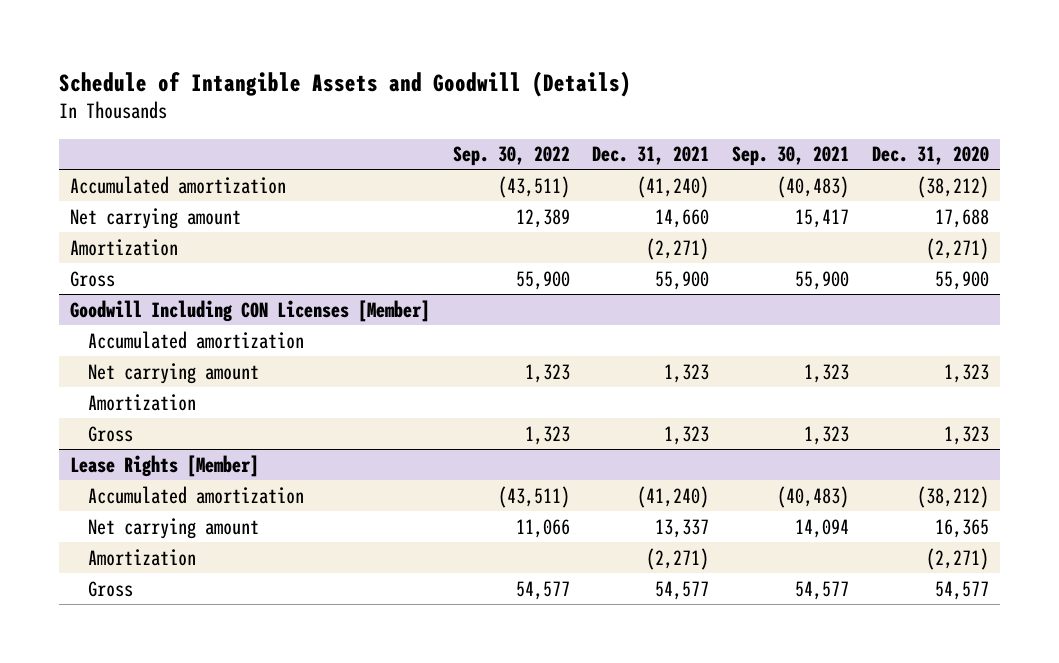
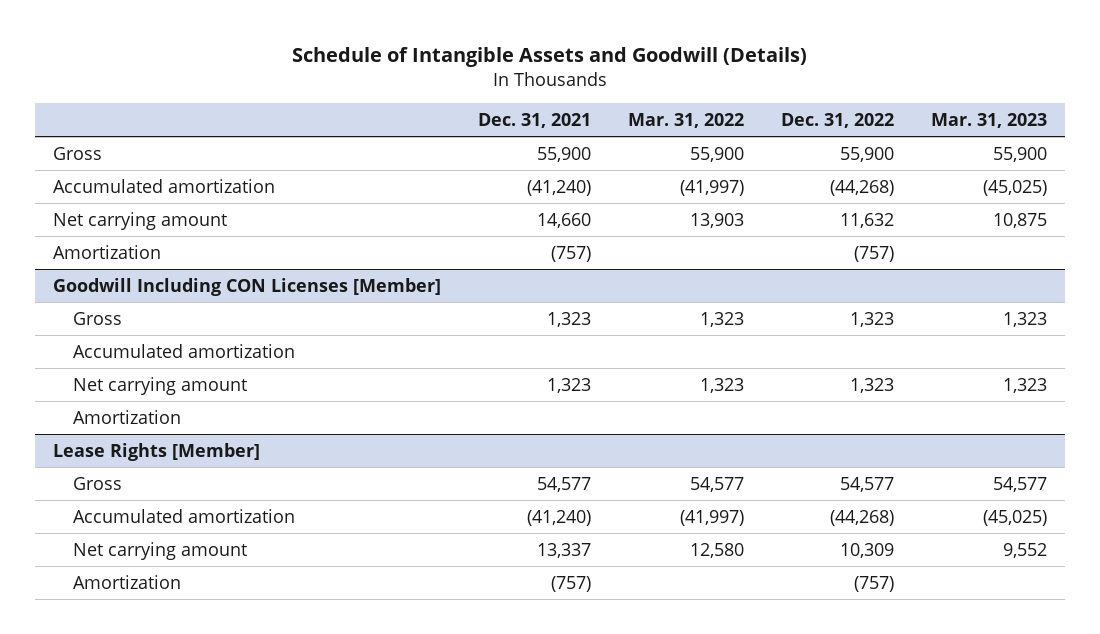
[452,146,570,167] Sep. 30, 2022 -> none
[731,146,849,167] Sep. 30, 2021 -> none
[871,146,989,166] Dec. 31, 2020 -> none
none -> [628,112,745,128] Mar. 31, 2022
none -> [780,112,894,128] Dec. 31, 2022
none -> [930,112,1047,128] Mar. 31, 2023
[70,270,116,287] Gross -> [53,146,103,160] Gross
[646,237,710,260] (2,271) -> [551,245,592,262] (757)
[88,425,134,442] Gross -> [72,311,122,325] Gross
[88,580,134,597] Gross -> [72,476,122,490] Gross
[646,547,710,570] (2,271) -> [551,575,592,592] (757)

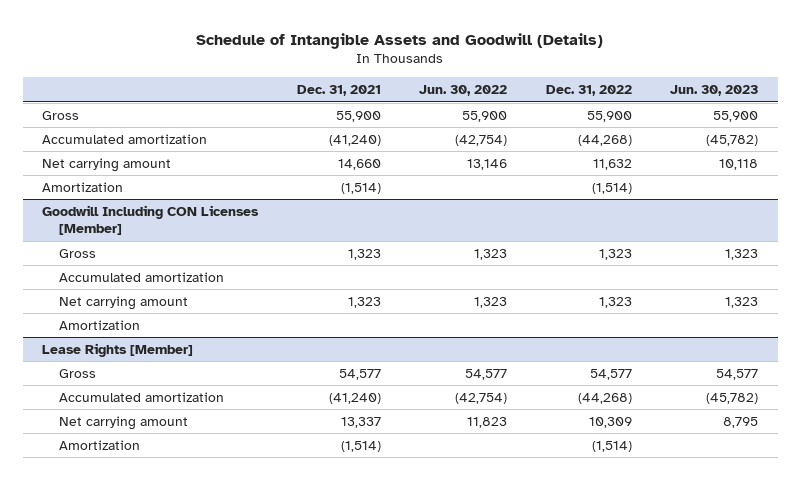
[628,112,745,128] Mar. 31, 2022 -> none
[930,112,1047,128] Mar. 31, 2023 -> none
none -> [419,85,508,97] Jun. 30, 2022
none -> [670,85,759,97] Jun. 30, 2023
[551,245,592,262] (757) -> [340,182,381,194] (1,514)
[853,245,894,262] (757) -> [591,182,632,194] (1,514)
[551,575,592,592] (757) -> [340,440,381,452] (1,514)
[853,575,894,592] (757) -> [591,440,632,452] (1,514)

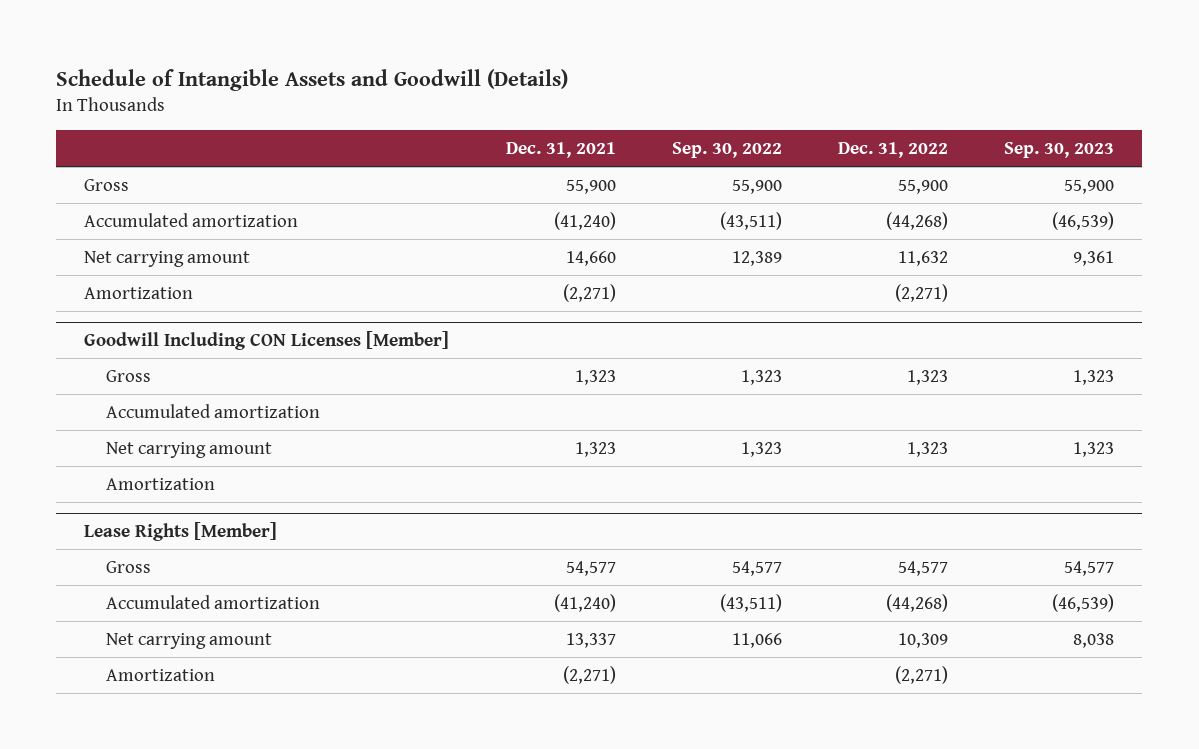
[419,85,508,97] Jun. 30, 2022 -> none
[670,85,759,97] Jun. 30, 2023 -> none
none -> [671,142,782,159] Sep. 30, 2022
none -> [1004,142,1115,159] Sep. 30, 2023
[340,182,381,194] (1,514) -> [562,283,616,302] (2,271)
[591,182,632,194] (1,514) -> [895,283,949,302] (2,271)
[340,440,381,452] (1,514) -> [562,665,616,684] (2,271)
[591,440,632,452] (1,514) -> [895,665,949,684] (2,271)

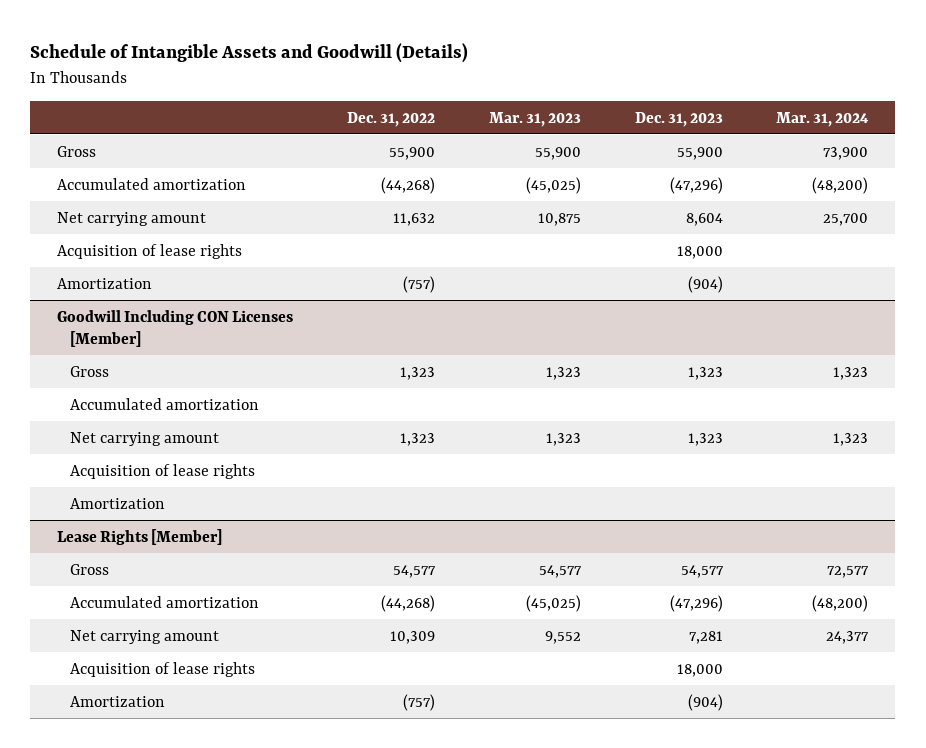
[505,142,616,159] Dec. 31, 2021 -> none
[671,142,782,159] Sep. 30, 2022 -> none
[1004,142,1115,159] Sep. 30, 2023 -> none
none -> [488,111,581,127] Mar. 31, 2023
none -> [634,111,723,127] Dec. 31, 2023
none -> [776,111,870,127] Mar. 31, 2024
none -> [57,243,243,259] Acquisition of lease rights
[895,283,949,302] (2,271) -> [403,275,436,293] (757)
none -> [70,463,256,479] Acquisition of lease rights
none -> [70,661,256,677] Acquisition of lease rights
[895,665,949,684] (2,271) -> [403,693,436,711] (757)

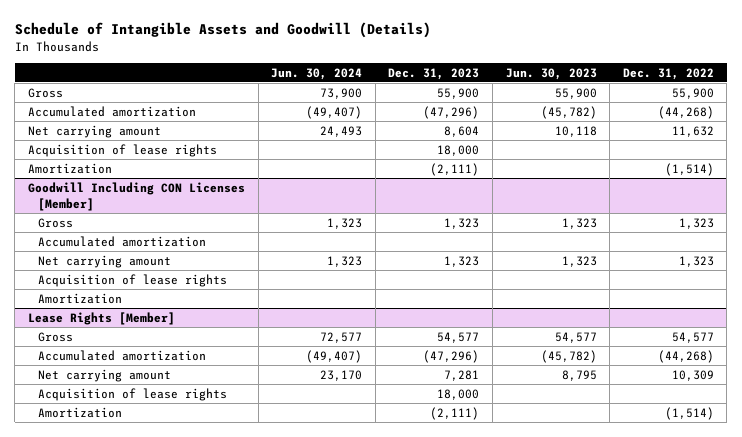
[488,111,581,127] Mar. 31, 2023 -> none
[776,111,870,127] Mar. 31, 2024 -> none
none -> [271,67,363,80] Jun. 30, 2024
none -> [505,67,597,80] Jun. 30, 2023
[403,275,436,293] (757) -> [664,162,714,176] (1,514)
[687,275,723,293] (904) -> [430,162,480,176] (2,111)
[403,693,436,711] (757) -> [664,406,714,420] (1,514)
[687,693,723,711] (904) -> [430,406,480,420] (2,111)

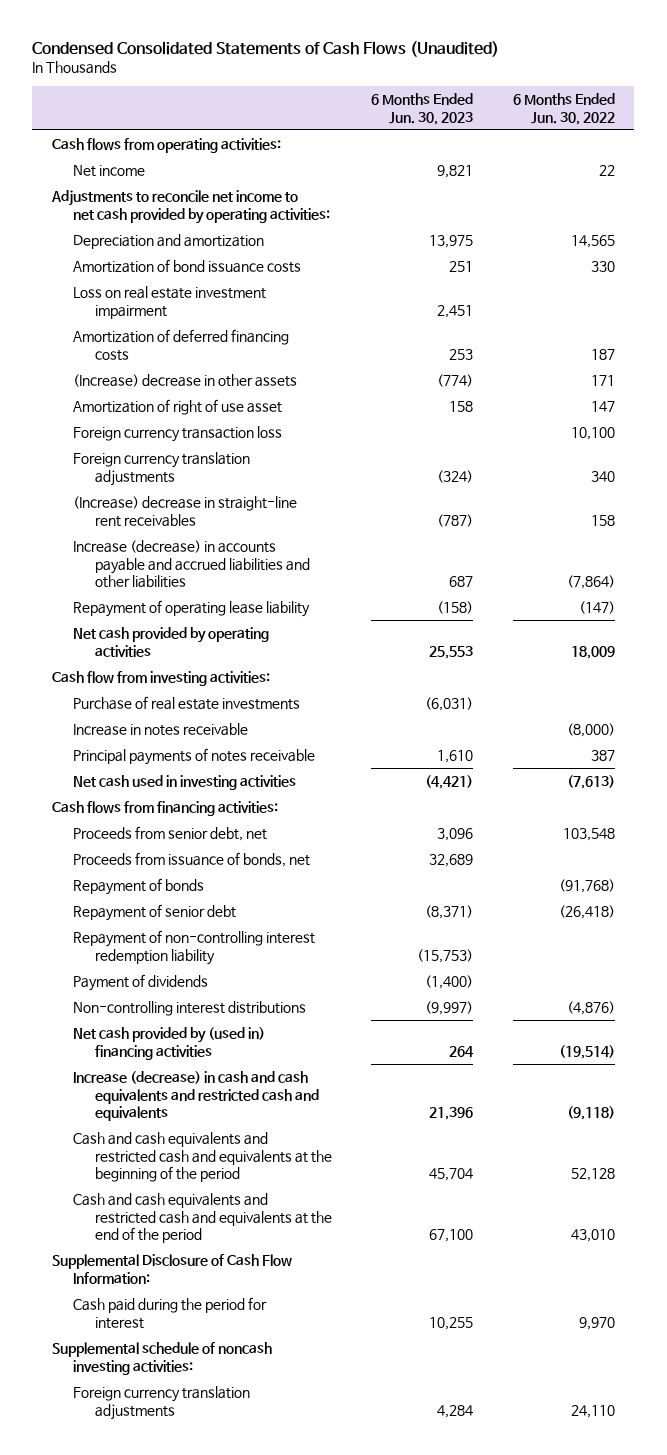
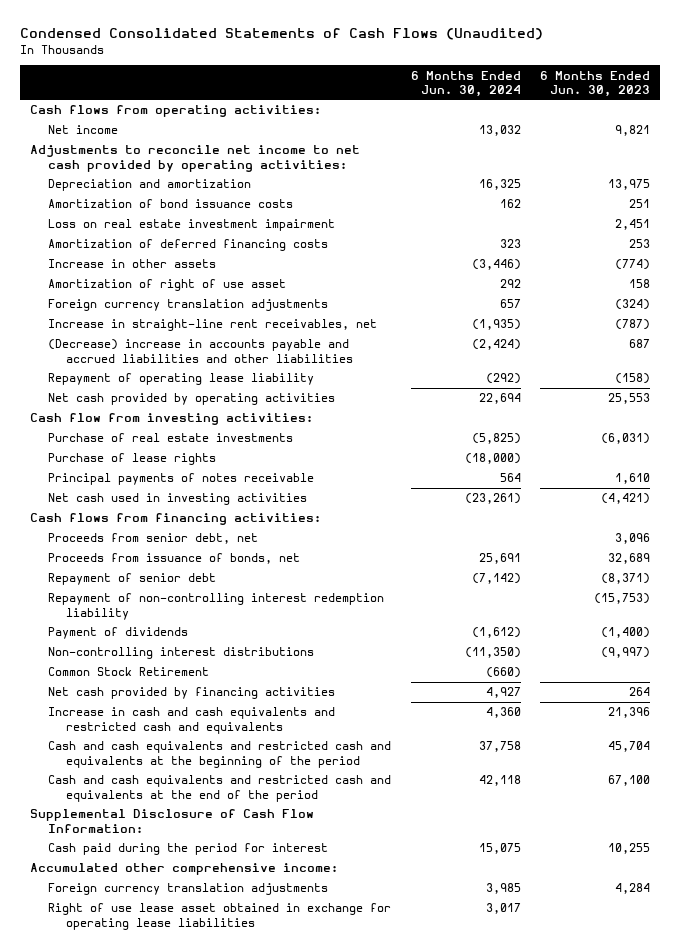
[512,93,615,125] 6 Months Ended Jun. 30, 2022 -> none
none -> [410,70,521,97] 6 Months Ended Jun. 30, 2024
[73,373,298,387] (Increase) decrease in other assets -> [48,259,217,269] Increase in other assets
[73,425,283,442] Foreign currency transaction loss -> none
[73,495,298,527] (Increase) decrease in straight-line rent receivables -> [48,319,378,332] Increase in straight-line rent receivables, net
[73,539,310,589] Increase (decrease) in accounts payable and accrued liabilities and other liabilities -> [48,339,354,363] (Decrease) increase in accounts payable and accrued liabilities and other liabilities
[73,722,249,736] Increase in notes receivable -> none
none -> [48,453,217,466] Purchase of lease rights
[73,877,205,895] Repayment of bonds -> none
none -> [48,667,210,677] Common Stock Retirement
[73,1026,266,1060] Net cash provided by (used in) financing activities -> [48,687,336,700] Net cash provided by financing activities
[73,1070,319,1122] Increase (decrease) in cash and cash equivalents and restricted cash and equivalents -> [48,707,336,734] Increase in cash and cash equivalents and restricted cash and equivalents
[52,1341,273,1375] Supplemental schedule of noncash investing activities: -> none
none -> [30,863,339,876] Accumulated other comprehensive income:
none -> [48,903,392,930] Right of use lease asset obtained in exchange for operating lease liabilities

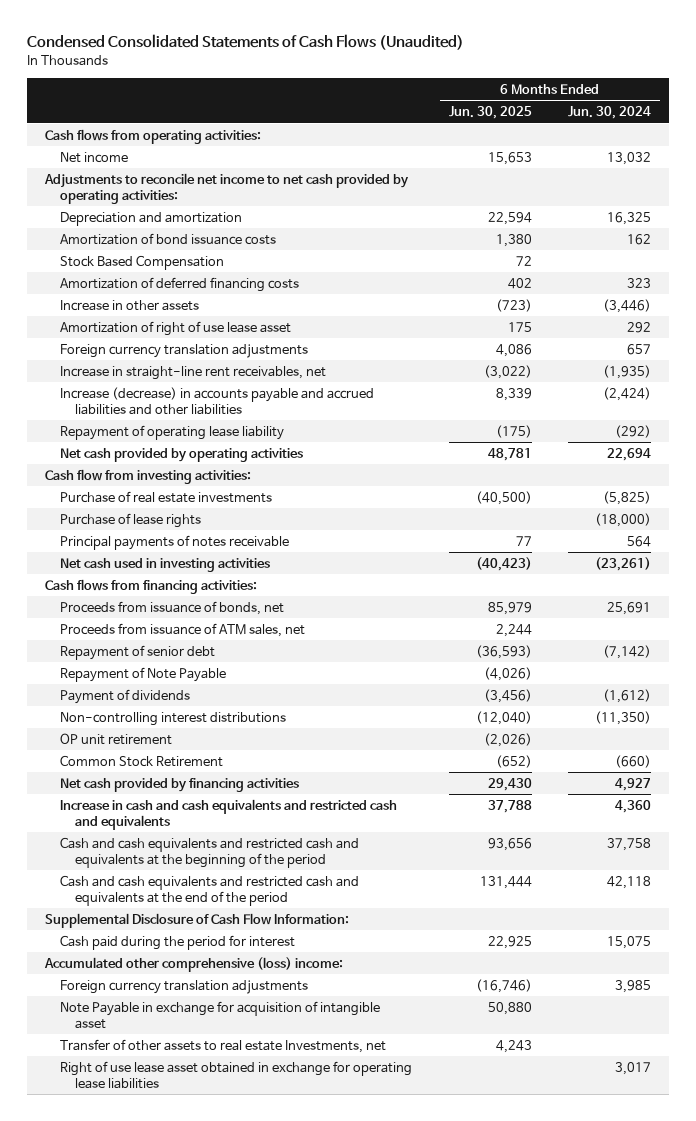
[540,70,651,97] 6 Months Ended Jun. 30, 2023 -> none
none -> [448,106,532,120] Jun. 30, 2025
[48,219,336,232] Loss on real estate investment impairment -> none
none -> [60,254,225,270] Stock Based Compensation
[48,279,287,292] Amortization of right of use asset -> [60,320,292,336] Amortization of right of use lease asset
[48,339,354,363] (Decrease) increase in accounts payable and accrued liabilities and other liabilities -> [60,386,375,415] Increase (decrease) in accounts payable and accrued liabilities and other liabilities
[48,533,259,545] Proceeds from senior debt, net -> none
none -> [60,622,306,637] Proceeds from issuance of ATM sales, net
[48,593,385,620] Repayment of non-controlling interest redemption liability -> none
none -> [60,666,227,682] Repayment of Note Payable
none -> [60,732,173,745] OP unit retirement
[30,863,339,876] Accumulated other comprehensive income: -> [44,956,344,972] Accumulated other comprehensive (loss) income:
none -> [60,1000,381,1029] Note Payable in exchange for acquisition of intangible asset
none -> [60,1038,387,1053] Transfer of other assets to real estate Investments, net

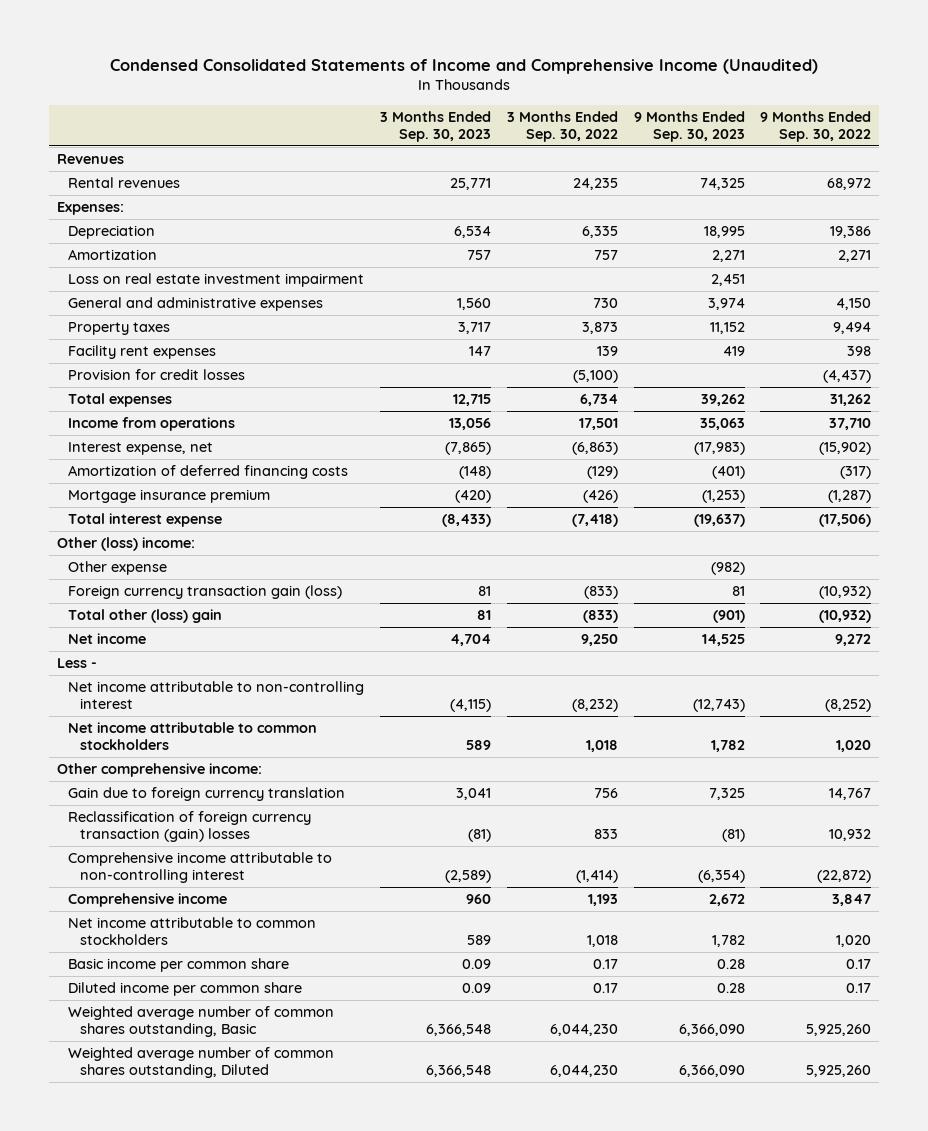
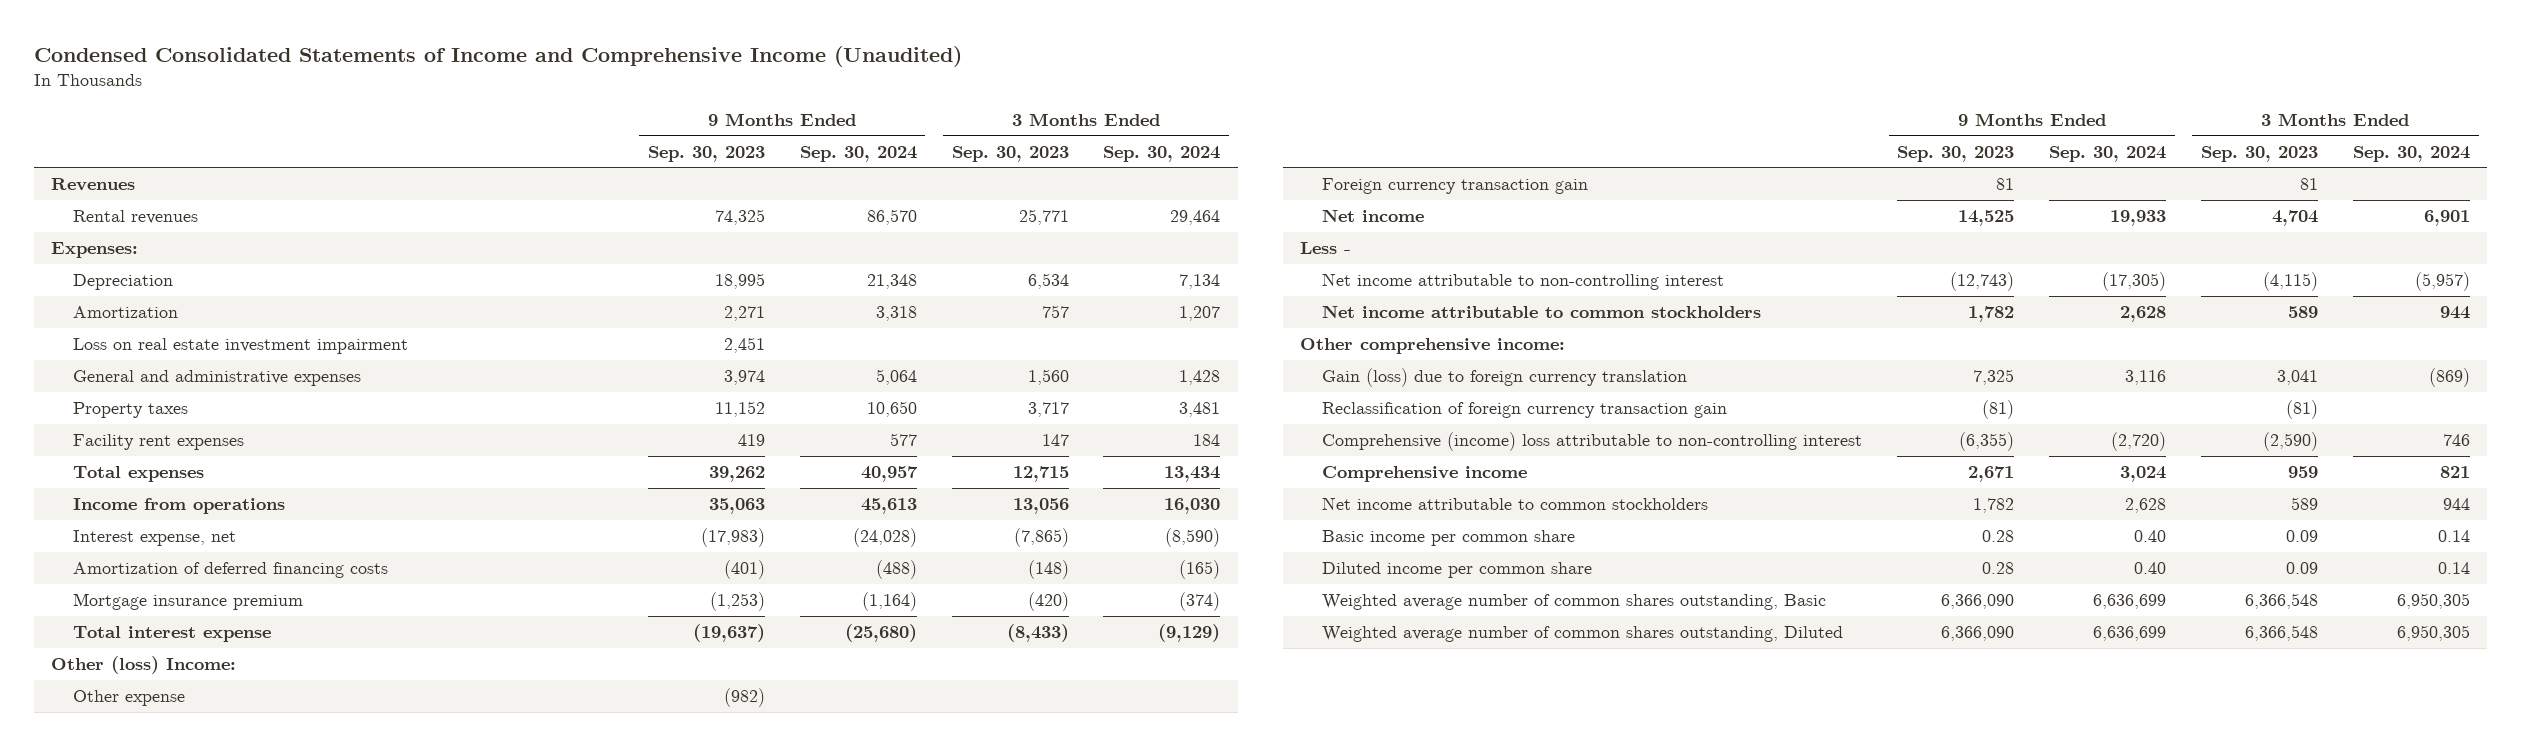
[506,110,618,142] 3 Months Ended Sep. 30, 2022 -> none
[760,110,872,142] 9 Months Ended Sep. 30, 2022 -> none
none -> [799,145,917,162] Sep. 30, 2024
none -> [1103,145,1221,162] Sep. 30, 2024
[68,369,246,381] Provision for credit losses -> none
[56,537,195,552] Other (loss) income: -> [51,656,237,675] Other (loss) Income:
[68,609,223,624] Total other (loss) gain -> none
[68,585,343,600] Foreign currency transaction gain (loss) -> [1322,178,1589,195] Foreign currency transaction gain
[68,787,346,802] Gain due to foreign currency translation -> [1322,368,1688,388] Gain (loss) due to foreign currency translation
[68,811,312,843] Reclassification of foreign currency transaction (gain) losses -> [1322,402,1728,419] Reclassification of foreign currency transaction gain
[68,852,333,884] Comprehensive income attributable to non-controlling interest -> [1322,432,1863,452] Comprehensive (income) loss attributable to non-controlling interest
[445,870,492,884] (2,589) -> [2263,432,2319,452] (2,590)
[697,870,745,884] (6,354) -> [1959,432,2015,452] (6,355)
[466,894,492,905] 960 -> [2288,466,2319,479] 959
[708,894,745,907] 2,672 -> [1968,466,2015,483] 2,671

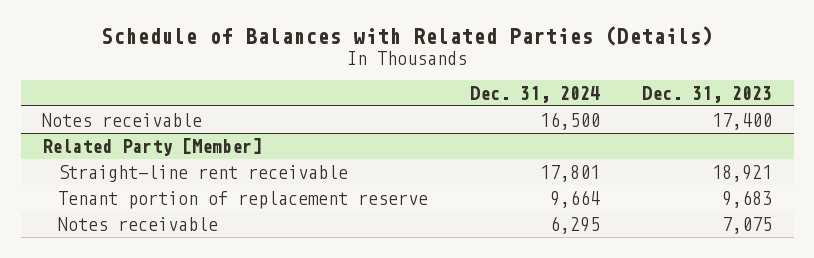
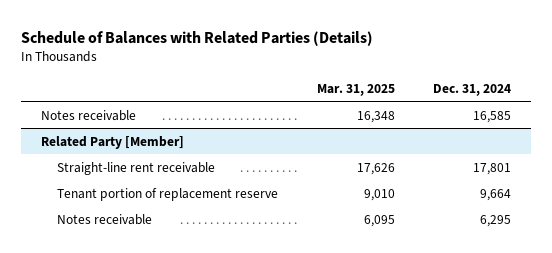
[642,85,773,103] Dec. 31, 2023 -> none
none -> [316,83,395,96] Mar. 31, 2025
[540,111,601,130] 16,500 -> [473,110,512,123] 16,585

